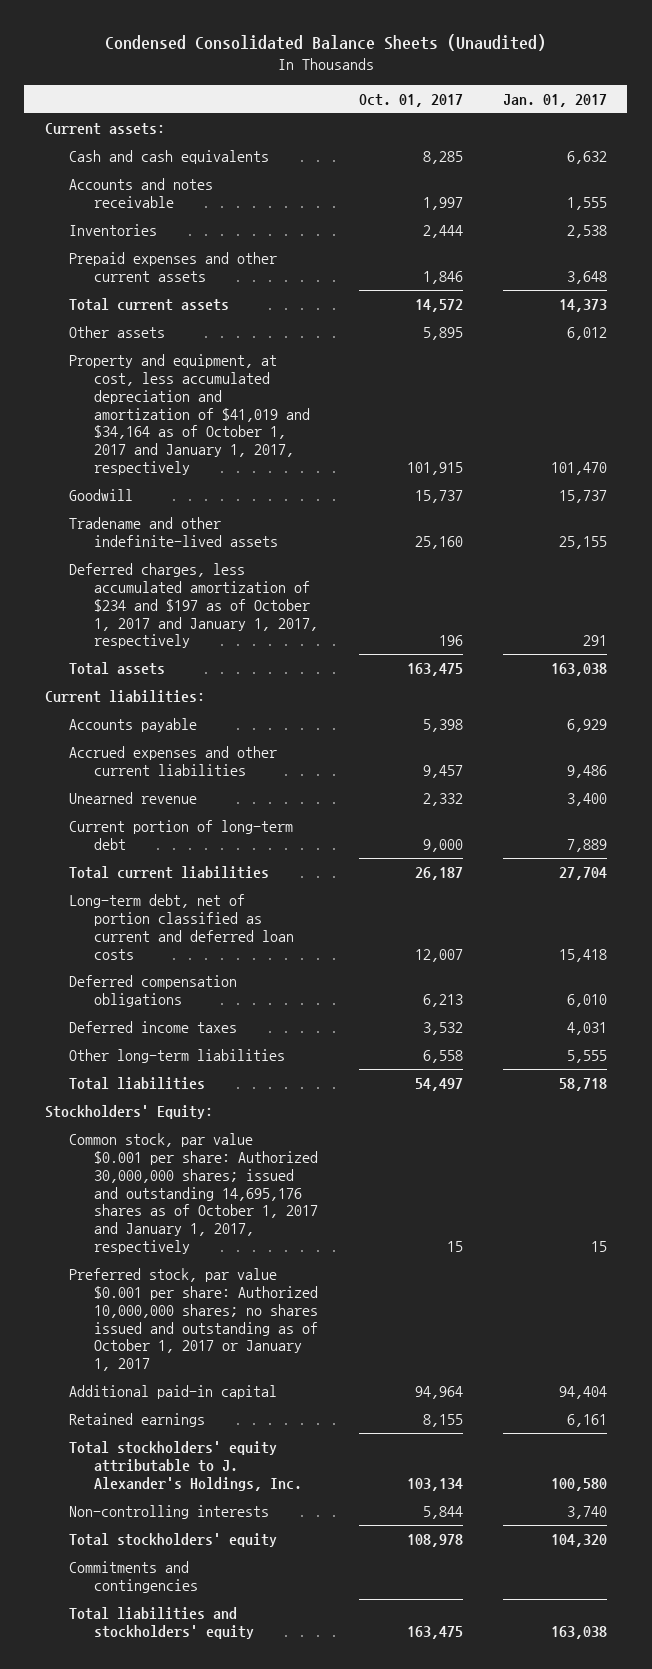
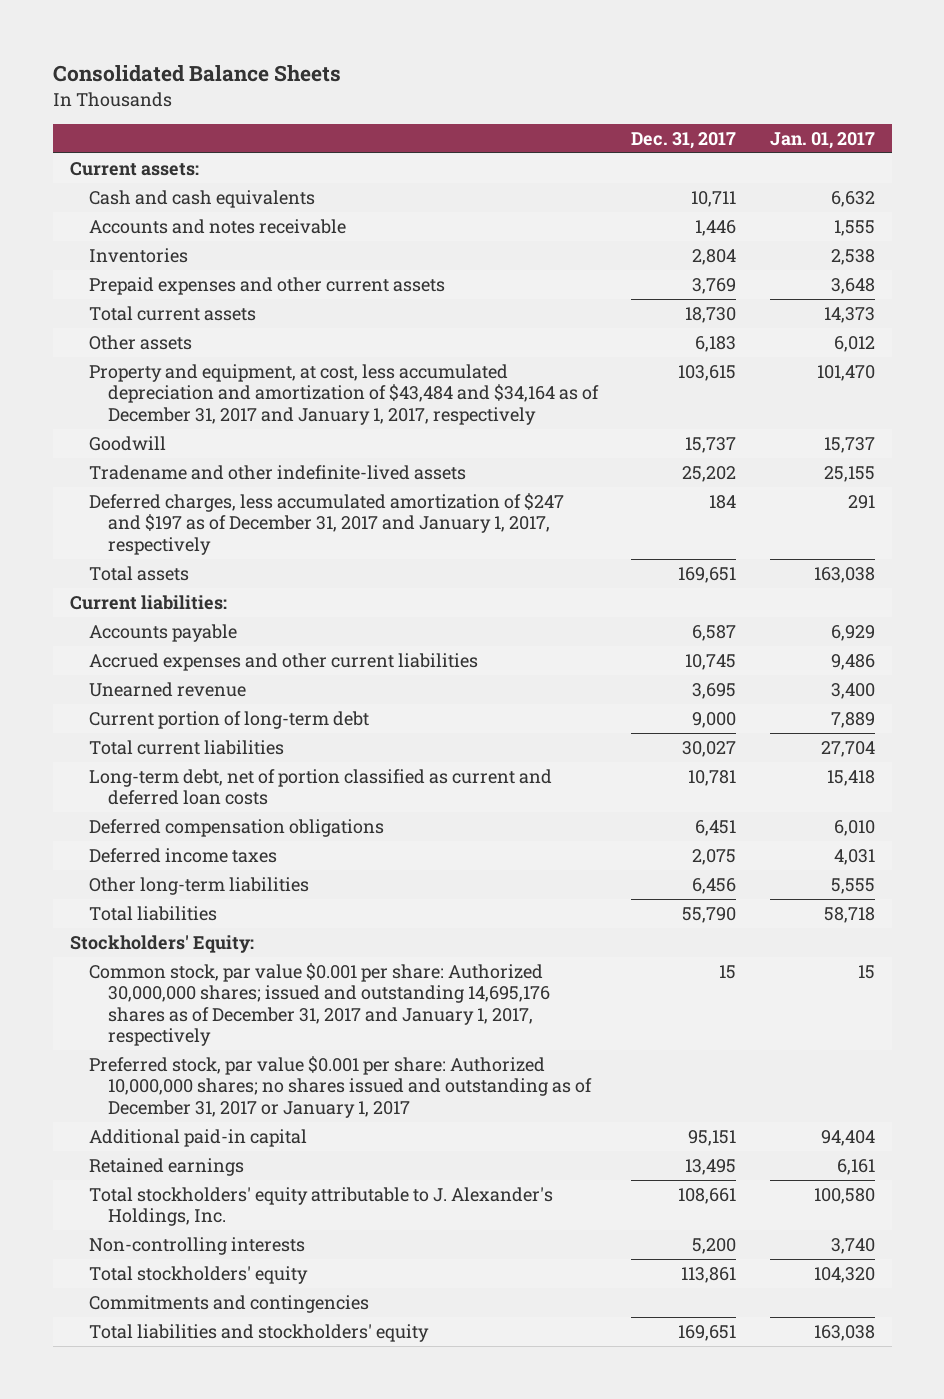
[104,34,546,52] Condensed Consolidated Balance Sheets (Unaudited) -> [52,64,341,82] Consolidated Balance Sheets
[358,93,463,107] Oct. 01, 2017 -> none
none -> [631,131,737,149] Dec. 31, 2017
[69,353,311,476] Property and equipment, at cost, less accumulated depreciation and amortization of $41,019 and $34,164 as of October 1, 2017 and January 1, 2017, respectively -> [88,364,599,425] Property and equipment, at cost, less accumulated depreciation and amortization of $43,484 and $34,164 as of December 31, 2017 and January 1, 2017, respectively
[69,562,319,649] Deferred charges, less accumulated amortization of $234 and $197 as of October 1, 2017 and January 1, 2017, respectively -> [88,493,564,555] Deferred charges, less accumulated amortization of $247 and $197 as of December 31, 2017 and January 1, 2017, respectively
[69,1132,319,1255] Common stock, par value $0.001 per share: Authorized 30,000,000 shares; issued and outstanding 14,695,176 shares as of October 1, 2017 and January 1, 2017, respectively -> [88,963,550,1046] Common stock, par value $0.001 per share: Authorized 30,000,000 shares; issued and outstanding 14,695,176 shares as of December 31, 2017 and January 1, 2017, respectively
[69,1267,319,1372] Preferred stock, par value $0.001 per share: Authorized 10,000,000 shares; no shares issued and outstanding as of October 1, 2017 or January 1, 2017 -> [88,1056,592,1118] Preferred stock, par value $0.001 per share: Authorized 10,000,000 shares; no shares issued and outstanding as of December 31, 2017 or January 1, 2017

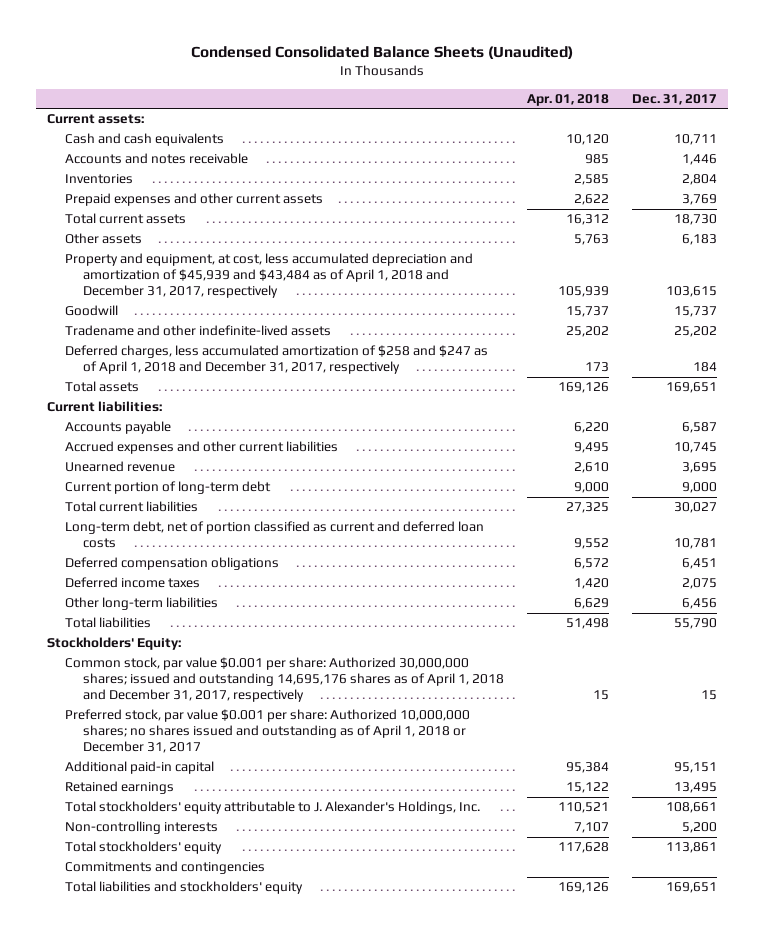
[52,64,341,82] Consolidated Balance Sheets -> [190,45,573,59] Condensed Consolidated Balance Sheets (Unaudited)
[769,131,875,149] Jan. 01, 2017 -> none
none -> [526,94,609,107] Apr. 01, 2018
[88,364,599,425] Property and equipment, at cost, less accumulated depreciation and amortization of $43,484 and $34,164 as of December 31, 2017 and January 1, 2017, respectively -> [64,253,473,299] Property and equipment, at cost, less accumulated depreciation and amortization of $45,939 and $43,484 as of April 1, 2018 and December 31, 2017, respectively
[88,493,564,555] Deferred charges, less accumulated amortization of $247 and $197 as of December 31, 2017 and January 1, 2017, respectively -> [64,345,488,375] Deferred charges, less accumulated amortization of $258 and $247 as of April 1, 2018 and December 31, 2017, respectively
[88,963,550,1046] Common stock, par value $0.001 per share: Authorized 30,000,000 shares; issued and outstanding 14,695,176 shares as of December 31, 2017 and January 1, 2017, respectively -> [64,657,504,703] Common stock, par value $0.001 per share: Authorized 30,000,000 shares; issued and outstanding 14,695,176 shares as of April 1, 2018 and December 31, 2017, respectively
[88,1056,592,1118] Preferred stock, par value $0.001 per share: Authorized 10,000,000 shares; no shares issued and outstanding as of December 31, 2017 or January 1, 2017 -> [64,709,470,754] Preferred stock, par value $0.001 per share: Authorized 10,000,000 shares; no shares issued and outstanding as of April 1, 2018 or December 31, 2017

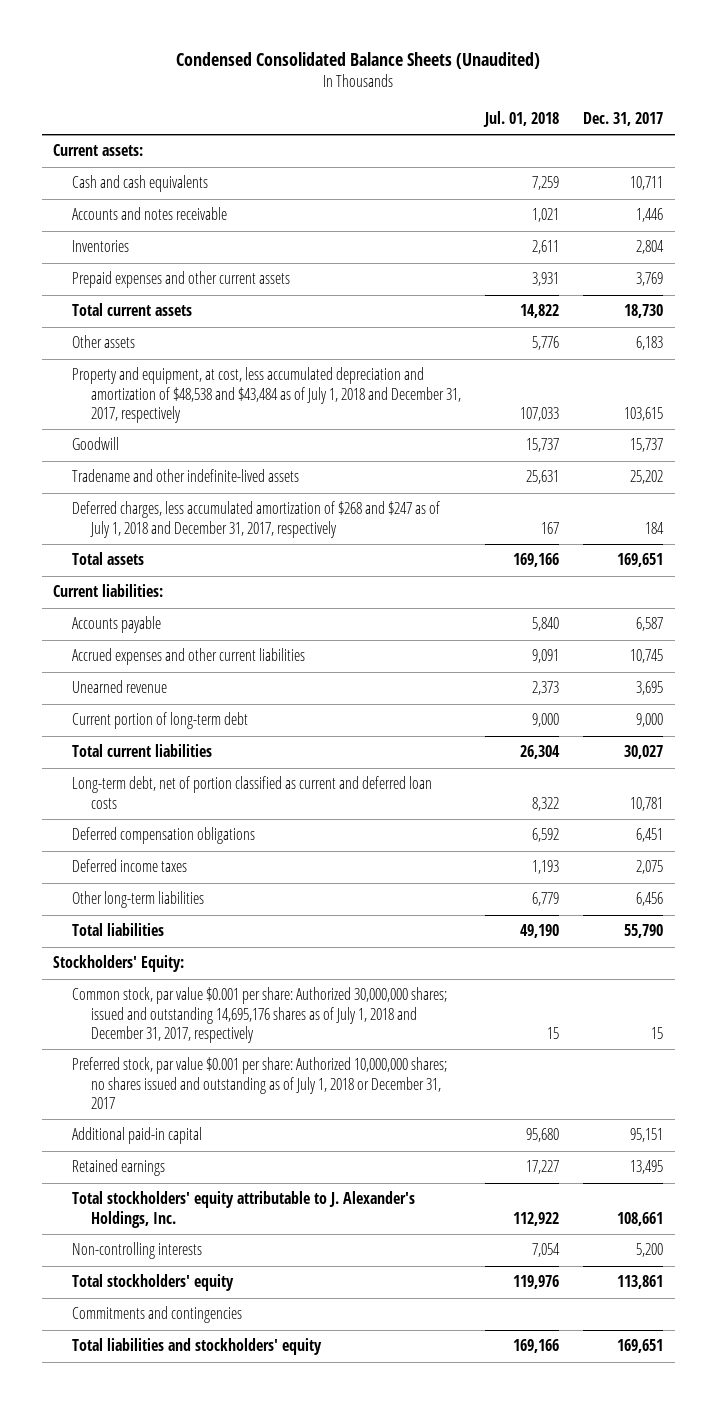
[526,94,609,107] Apr. 01, 2018 -> none
none -> [482,111,559,128] Jul. 01, 2018
[64,253,473,299] Property and equipment, at cost, less accumulated depreciation and amortization of $45,939 and $43,484 as of April 1, 2018 and December 31, 2017, respectively -> [72,367,462,423] Property and equipment, at cost, less accumulated depreciation and amortization of $48,538 and $43,484 as of July 1, 2018 and December 31, 2017, respectively
[64,345,488,375] Deferred charges, less accumulated amortization of $258 and $247 as of April 1, 2018 and December 31, 2017, respectively -> [72,501,441,538] Deferred charges, less accumulated amortization of $268 and $247 as of July 1, 2018 and December 31, 2017, respectively
[64,657,504,703] Common stock, par value $0.001 per share: Authorized 30,000,000 shares; issued and outstanding 14,695,176 shares as of April 1, 2018 and December 31, 2017, respectively -> [72,987,448,1043] Common stock, par value $0.001 per share: Authorized 30,000,000 shares; issued and outstanding 14,695,176 shares as of July 1, 2018 and December 31, 2017, respectively
[64,709,470,754] Preferred stock, par value $0.001 per share: Authorized 10,000,000 shares; no shares issued and outstanding as of April 1, 2018 or December 31, 2017 -> [72,1057,448,1109] Preferred stock, par value $0.001 per share: Authorized 10,000,000 shares; no shares issued and outstanding as of July 1, 2018 or December 31, 2017

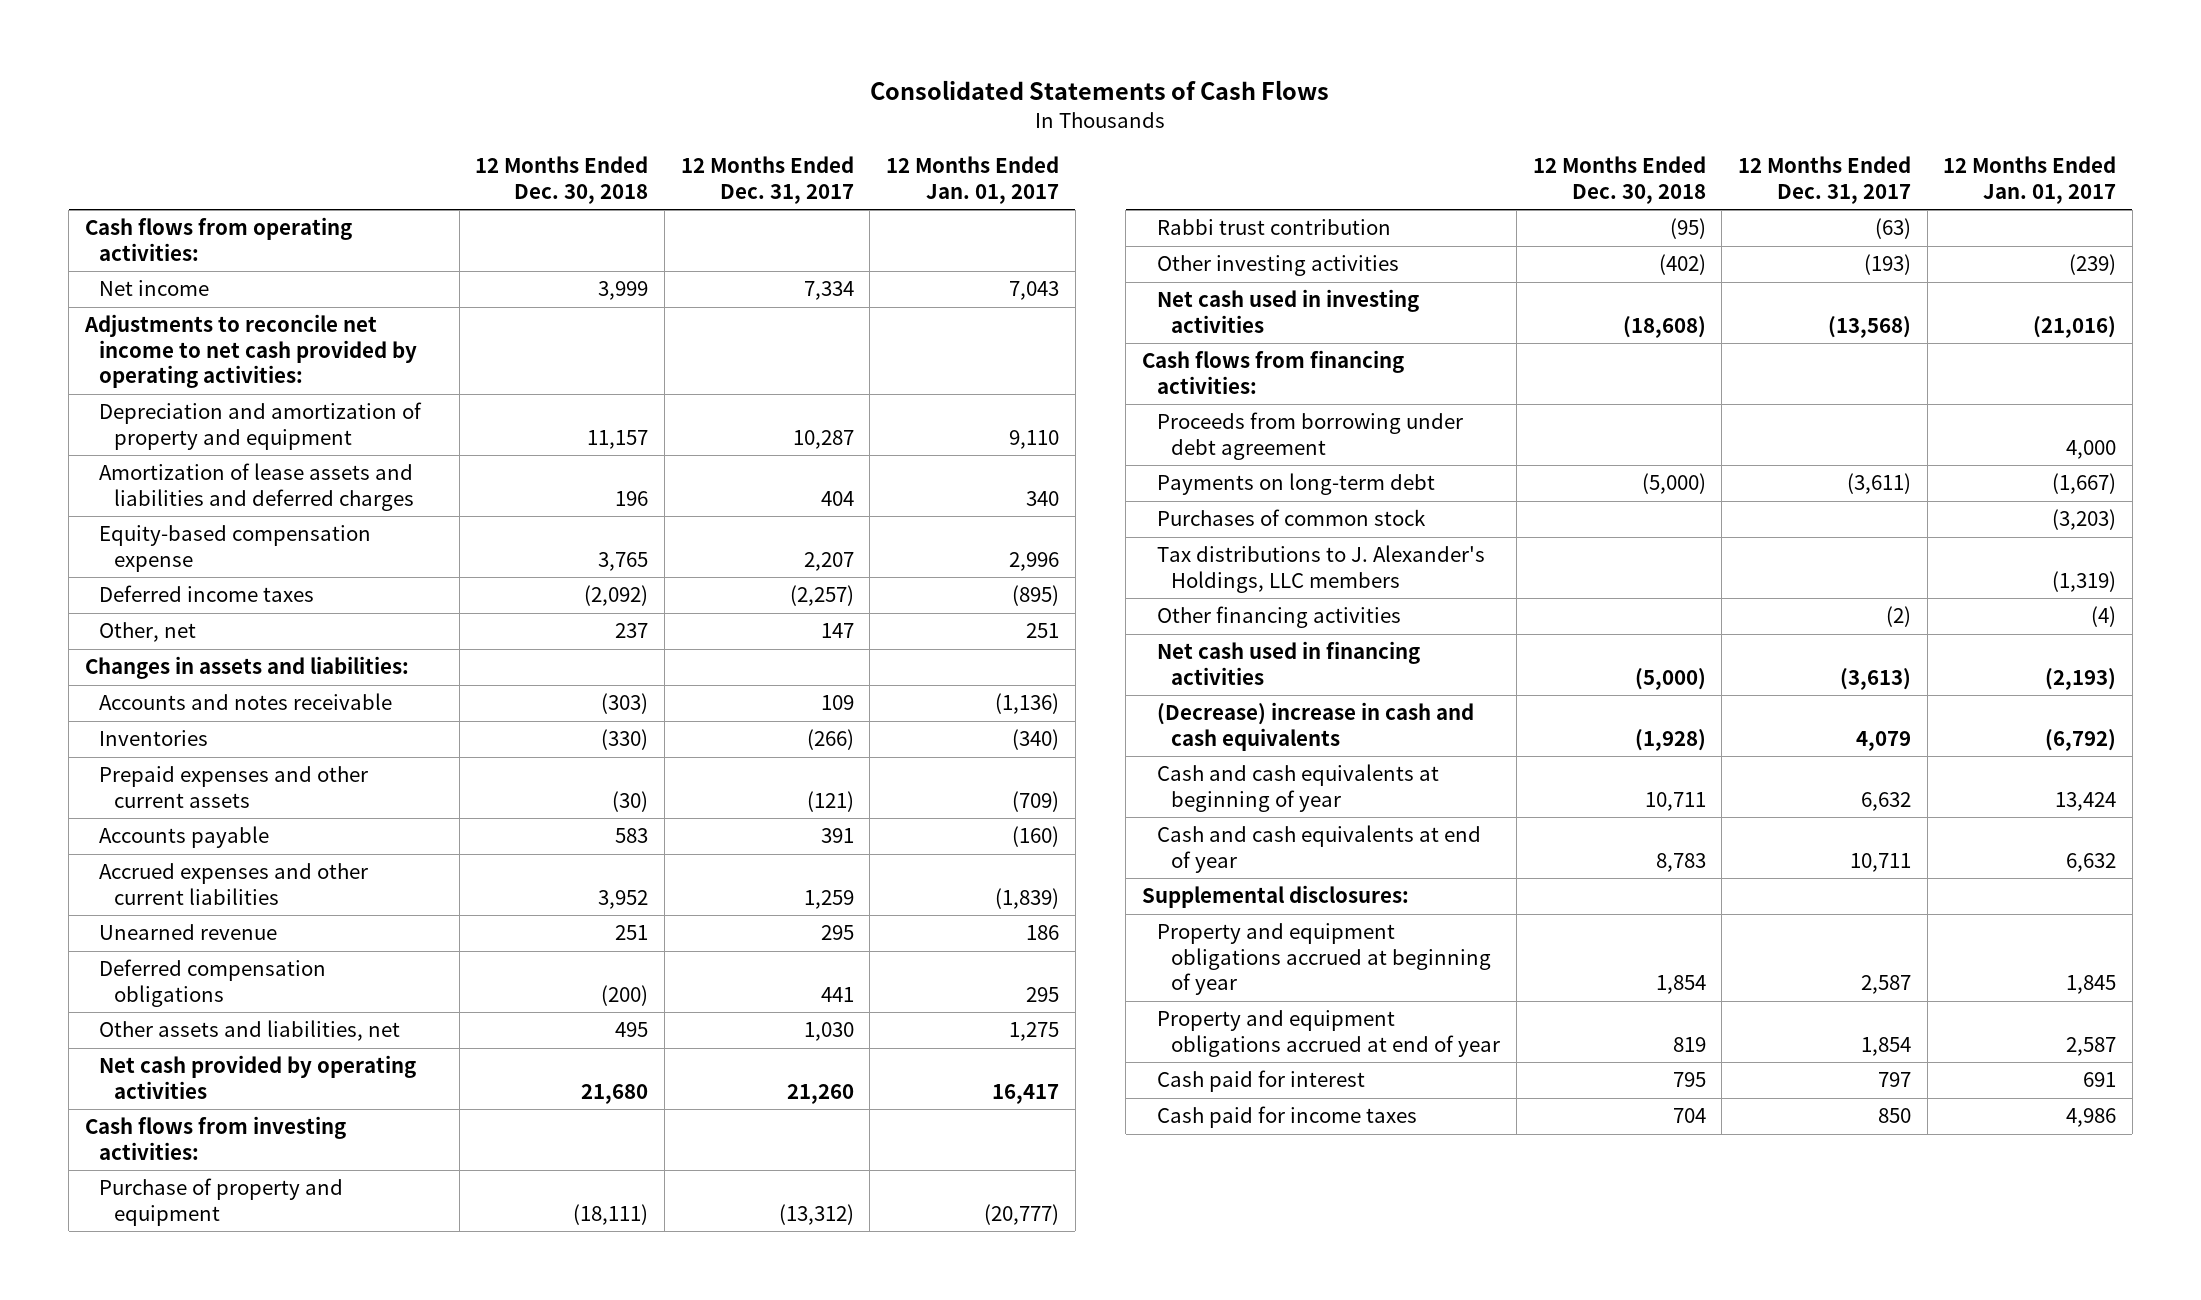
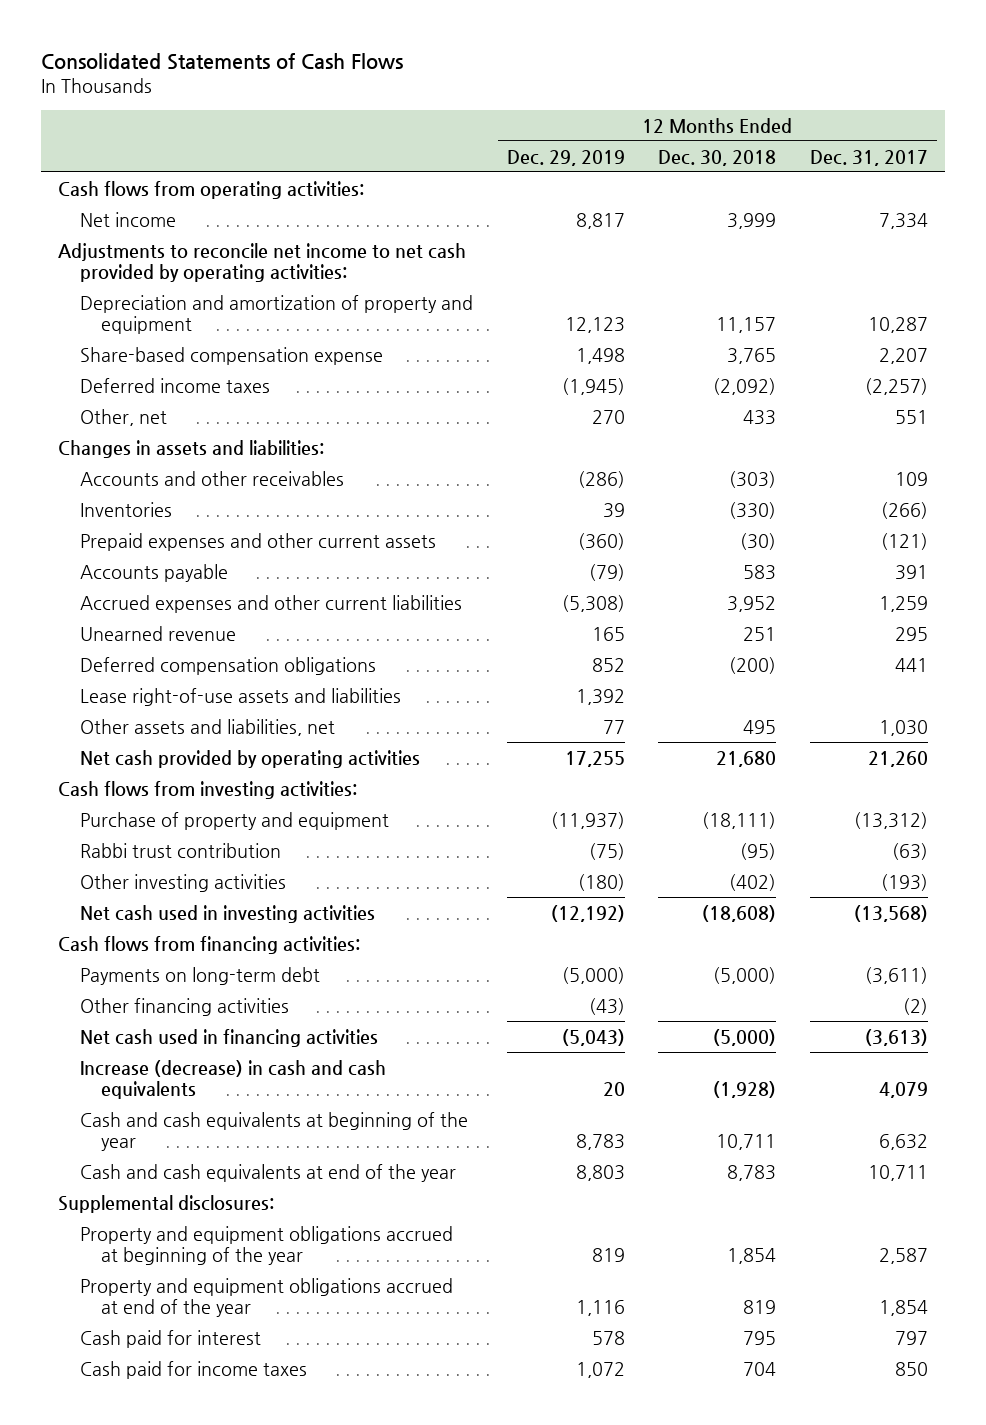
[885,156,1059,204] 12 Months Ended Jan. 01, 2017 -> none
none -> [506,149,625,166] Dec. 29, 2019
[99,463,415,511] Amortization of lease assets and liabilities and deferred charges -> none
[99,525,372,572] Equity-based compensation expense -> [79,346,383,365] Share-based compensation expense
[615,623,649,639] 237 -> [743,409,777,425] 433
[820,623,854,639] 147 -> [895,409,929,424] 551
[99,693,393,711] Accounts and notes receivable -> [79,470,344,486] Accounts and other receivables
none -> [79,687,401,706] Lease right-of-use assets and liabilities
[1156,412,1463,460] Proceeds from borrowing under debt agreement -> none
[1156,509,1426,527] Purchases of common stock -> none
[1156,545,1485,593] Tax distributions to J. Alexander's Holdings, LLC members -> none
[1156,702,1474,751] (Decrease) increase in cash and cash equivalents -> [79,1059,386,1099] Increase (decrease) in cash and cash equivalents
[1156,764,1439,812] Cash and cash equivalents at beginning of year -> [79,1111,468,1151] Cash and cash equivalents at beginning of the year
[1156,825,1481,873] Cash and cash equivalents at end of year -> [79,1163,456,1182] Cash and cash equivalents at end of the year
[1156,923,1492,996] Property and equipment obligations accrued at beginning of year -> [79,1225,453,1265] Property and equipment obligations accrued at beginning of the year
[1156,1010,1501,1057] Property and equipment obligations accrued at end of year -> [79,1277,453,1317] Property and equipment obligations accrued at end of the year

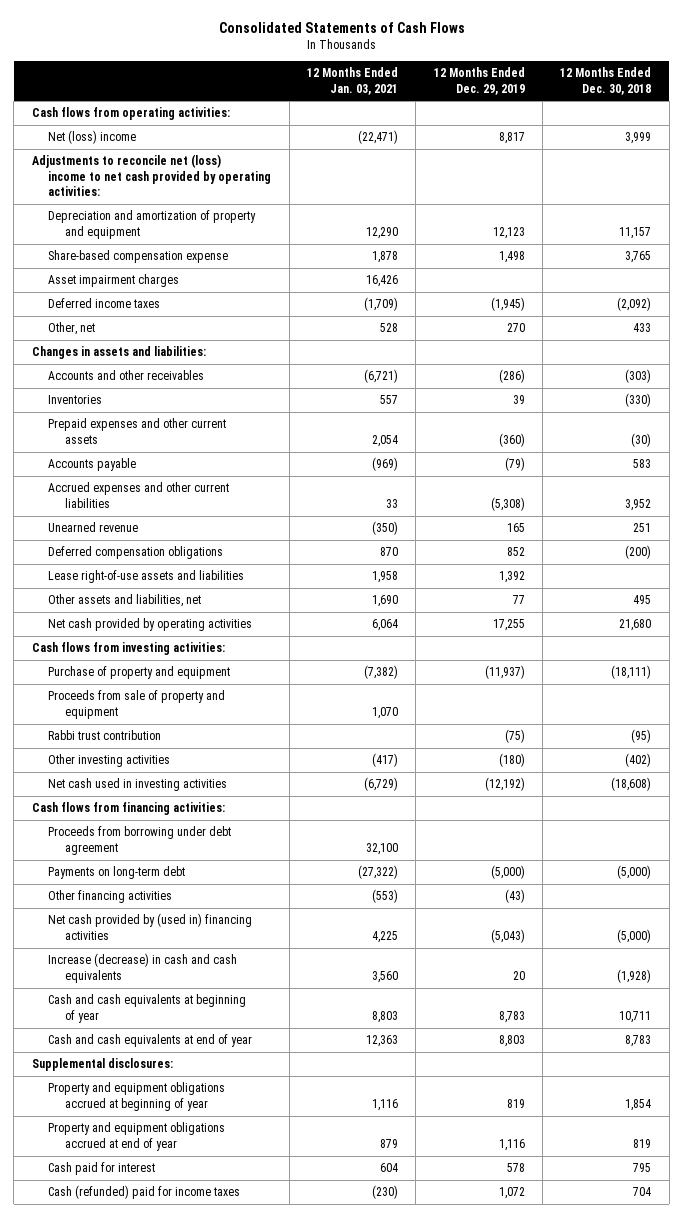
[810,149,929,166] Dec. 31, 2017 -> none
none -> [306,67,398,95] 12 Months Ended Jan. 03, 2021
[79,211,176,227] Net income -> [48,130,137,145] Net (loss) income
[58,242,467,282] Adjustments to reconcile net income to net cash provided by operating activities: -> [31,154,272,197] Adjustments to reconcile net (loss) income to net cash provided by operating activities:
none -> [48,274,180,288] Asset impairment charges
none -> [48,690,226,719] Proceeds from sale of property and equipment
none -> [48,826,232,855] Proceeds from borrowing under debt agreement
[79,1028,378,1047] Net cash used in financing activities -> [48,913,253,940] Net cash provided by (used in) financing activities
[79,1111,468,1151] Cash and cash equivalents at beginning of the year -> [48,994,247,1023] Cash and cash equivalents at beginning of year
[79,1163,456,1182] Cash and cash equivalents at end of the year -> [48,1034,253,1048] Cash and cash equivalents at end of year
[79,1225,453,1265] Property and equipment obligations accrued at beginning of the year -> [48,1082,226,1111] Property and equipment obligations accrued at beginning of year
[79,1277,453,1317] Property and equipment obligations accrued at end of the year -> [48,1122,226,1151] Property and equipment obligations accrued at end of year
[79,1360,307,1379] Cash paid for income taxes -> [48,1185,241,1200] Cash (refunded) paid for income taxes

